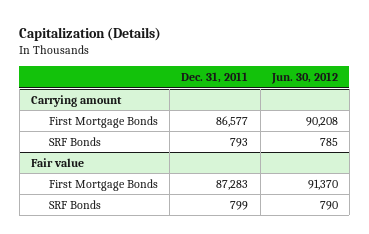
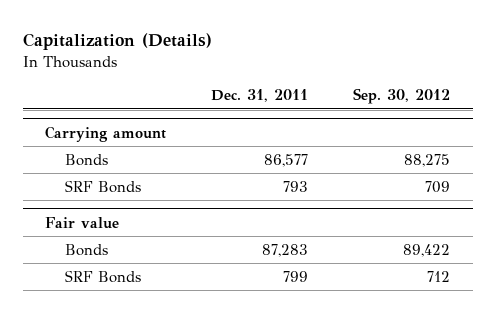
[270,71,338,84] Jun. 30, 2012 -> none
none -> [353,88,451,105] Sep. 30, 2012
[49,115,159,128] First Mortgage Bonds -> [64,153,108,166] Bonds
[49,178,159,191] First Mortgage Bonds -> [64,243,108,256] Bonds

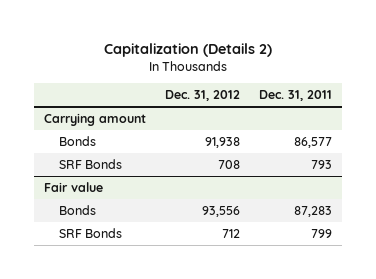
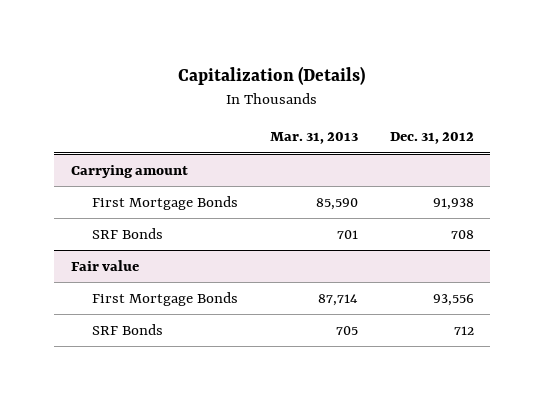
[103,42,272,57] Capitalization (Details 2) -> [178,65,366,85] Capitalization (Details)
[259,90,333,102] Dec. 31, 2011 -> none
none -> [269,132,358,145] Mar. 31, 2013
[58,135,96,146] Bonds -> [91,195,238,210] First Mortgage Bonds
[58,204,96,215] Bonds -> [91,291,238,306] First Mortgage Bonds

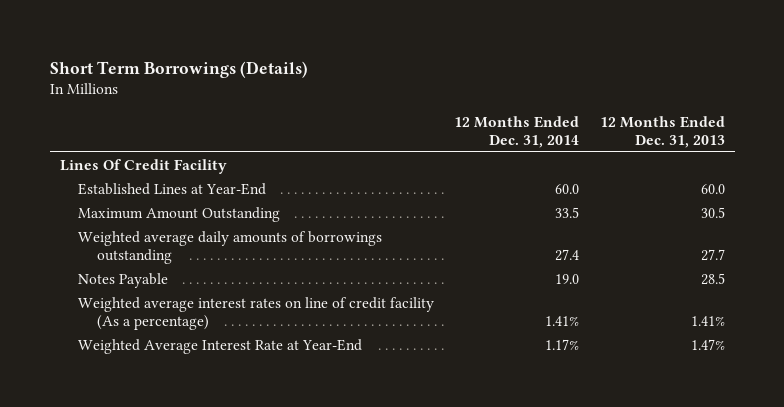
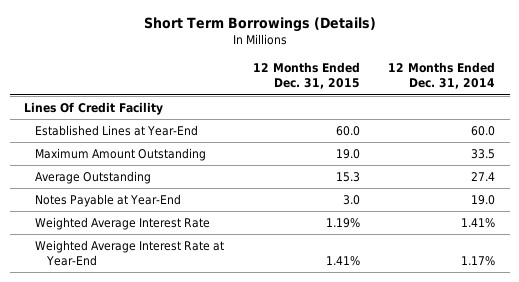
[599,115,725,148] 12 Months Ended Dec. 31, 2013 -> none
none -> [252,61,360,90] 12 Months Ended Dec. 31, 2015
[78,230,383,265] Weighted average daily amounts of borrowings outstanding -> [35,170,152,184] Average Outstanding
[78,272,169,288] Notes Payable -> [35,193,182,207] Notes Payable at Year-End
[78,296,435,331] Weighted average interest rates on line of credit facility (As a percentage) -> [35,216,211,230] Weighted Average Interest Rate

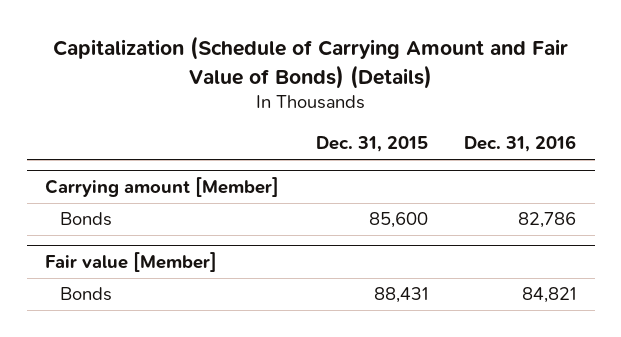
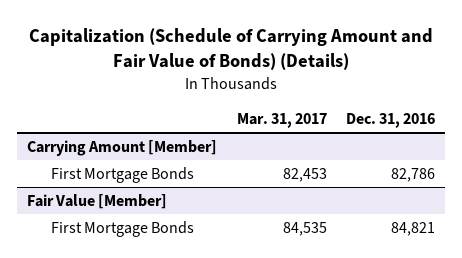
[315,136,428,153] Dec. 31, 2015 -> none
none -> [236,112,327,128] Mar. 31, 2017
[44,177,279,198] Carrying amount [Member] -> [26,139,217,156] Carrying Amount [Member]
[59,212,112,227] Bonds -> [50,166,194,183] First Mortgage Bonds
[44,252,217,273] Fair value [Member] -> [26,193,167,209] Fair Value [Member]
[59,287,112,302] Bonds -> [50,220,194,237] First Mortgage Bonds

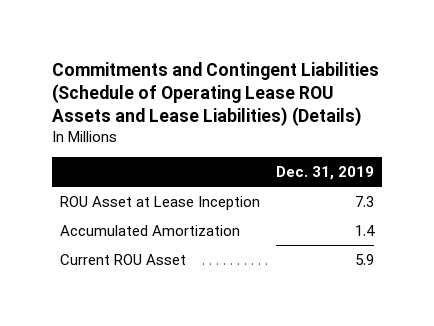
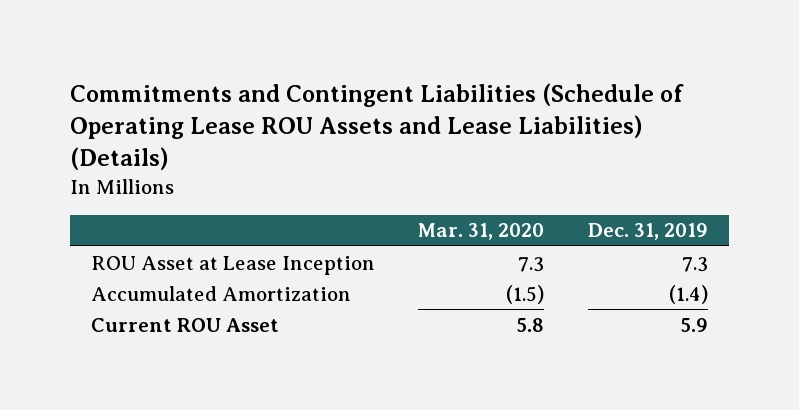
none -> [418,223,545,241] Mar. 31, 2020
[354,224,375,236] 1.4 -> [668,284,708,304] (1.4)

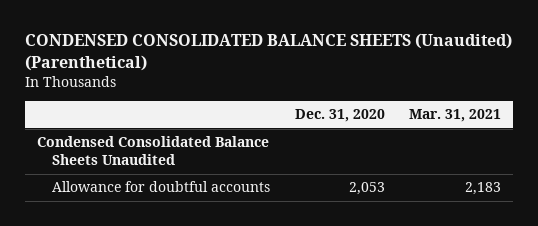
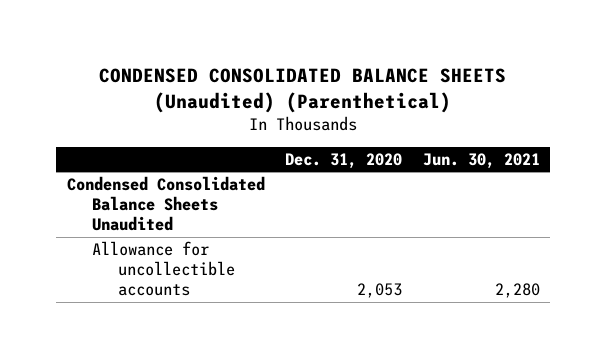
[409,109,502,123] Mar. 31, 2021 -> none
none -> [422,152,540,169] Jun. 30, 2021
[52,181,271,193] Allowance for doubtful accounts -> [92,241,235,297] Allowance for uncollectible accounts

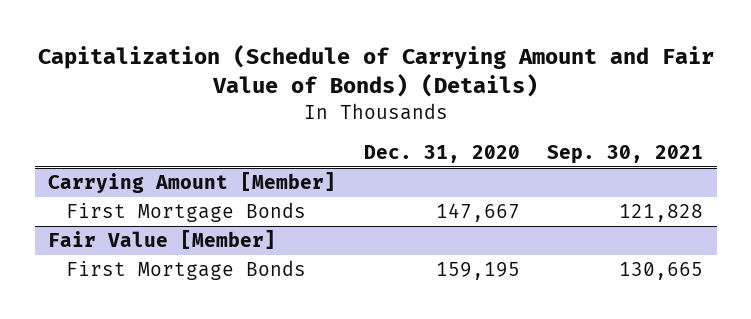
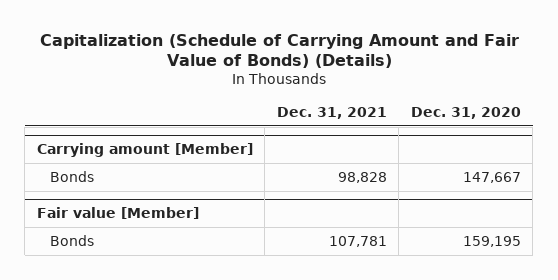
[546,144,703,164] Sep. 30, 2021 -> none
none -> [276,106,387,119] Dec. 31, 2021
[48,172,337,194] Carrying Amount [Member] -> [36,143,253,158] Carrying amount [Member]
[65,202,306,223] First Mortgage Bonds -> [50,170,95,182] Bonds
[48,230,277,250] Fair Value [Member] -> [36,207,199,220] Fair value [Member]
[65,260,306,281] First Mortgage Bonds -> [50,234,95,246] Bonds

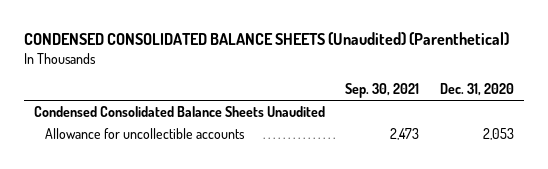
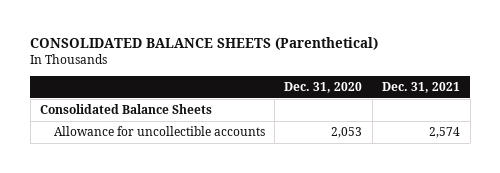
[23,32,509,46] CONDENSED CONSOLIDATED BALANCE SHEETS (Unaudited) (Parenthetical) -> [30,37,379,51] CONSOLIDATED BALANCE SHEETS (Parenthetical)
[345,83,420,99] Sep. 30, 2021 -> none
none -> [382,82,461,94] Dec. 31, 2021
[33,106,325,118] Condensed Consolidated Balance Sheets Unaudited -> [40,104,213,115] Consolidated Balance Sheets

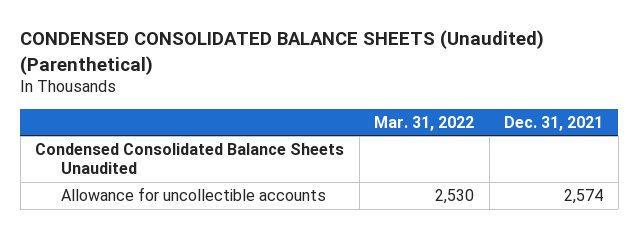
[30,37,379,51] CONSOLIDATED BALANCE SHEETS (Parenthetical) -> [20,30,545,75] CONDENSED CONSOLIDATED BALANCE SHEETS (Unaudited) (Parenthetical)
[284,82,363,94] Dec. 31, 2020 -> none
none -> [374,115,475,131] Mar. 31, 2022
[40,104,213,115] Consolidated Balance Sheets -> [35,143,345,175] Condensed Consolidated Balance Sheets Unaudited

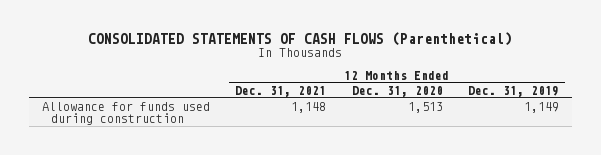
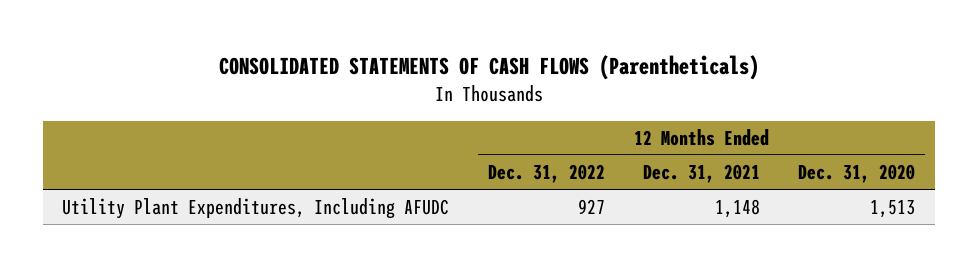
[88,32,513,47] CONSOLIDATED STATEMENTS OF CASH FLOWS (Parenthetical) -> [218,55,759,81] CONSOLIDATED STATEMENTS OF CASH FLOWS (Parentheticals)
[468,85,560,97] Dec. 31, 2019 -> none
none -> [487,164,605,184] Dec. 31, 2022
[41,102,210,125] Allowance for funds used during construction -> [62,198,450,220] Utility Plant Expenditures, Including AFUDC

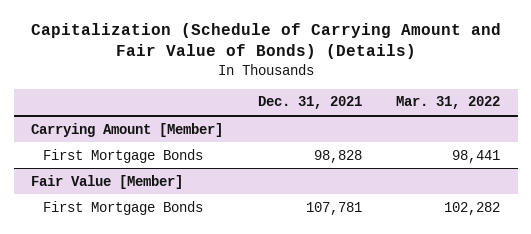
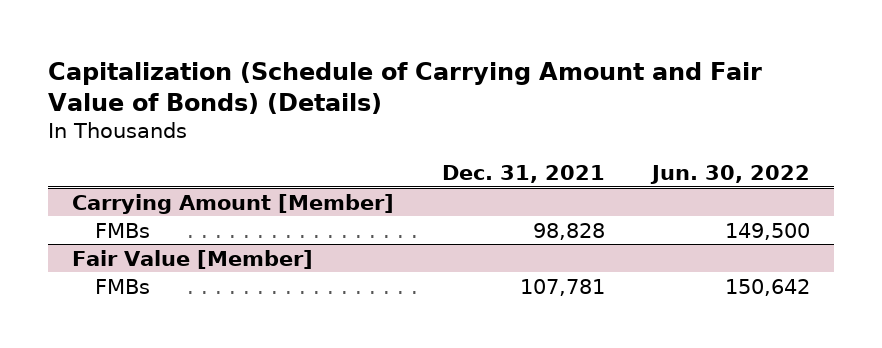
[396,96,501,110] Mar. 31, 2022 -> none
none -> [650,165,811,185] Jun. 30, 2022
[43,148,204,163] First Mortgage Bonds -> [94,222,150,238] FMBs
[43,200,204,215] First Mortgage Bonds -> [94,278,150,294] FMBs

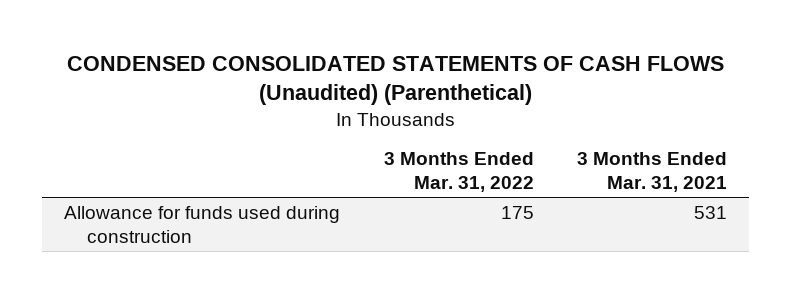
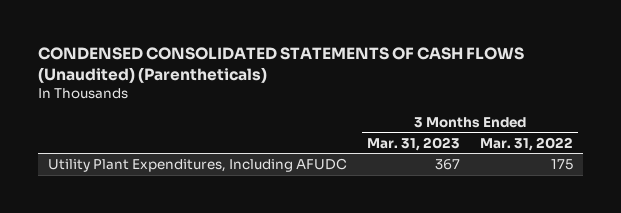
[66,56,724,106] CONDENSED CONSOLIDATED STATEMENTS OF CASH FLOWS (Unaudited) (Parenthetical) -> [37,46,524,83] CONDENSED CONSOLIDATED STATEMENTS OF CASH FLOWS (Unaudited) (Parentheticals)
[577,152,728,193] 3 Months Ended Mar. 31, 2021 -> none
none -> [366,136,460,151] Mar. 31, 2023
[63,206,340,243] Allowance for funds used during construction -> [47,158,347,173] Utility Plant Expenditures, Including AFUDC

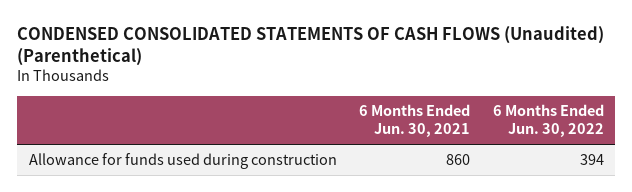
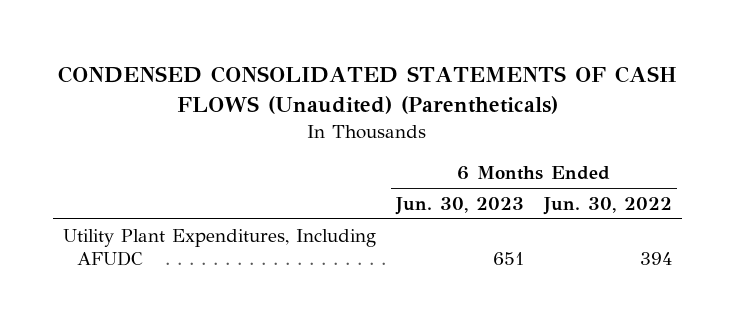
[17,25,605,66] CONDENSED CONSOLIDATED STATEMENTS OF CASH FLOWS (Unaudited) (Parenthetical) -> [58,66,677,115] CONDENSED CONSOLIDATED STATEMENTS OF CASH FLOWS (Unaudited) (Parentheticals)
[359,103,471,138] 6 Months Ended Jun. 30, 2021 -> none
none -> [394,197,524,216] Jun. 30, 2023
[28,153,337,170] Allowance for funds used during construction -> [62,228,376,266] Utility Plant Expenditures, Including AFUDC

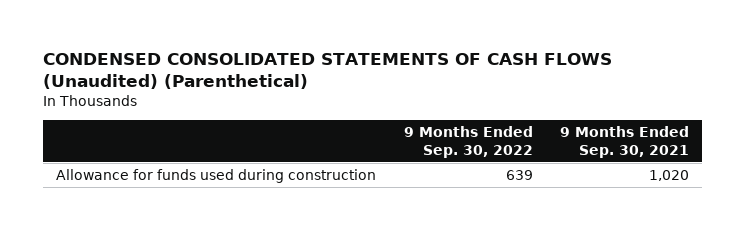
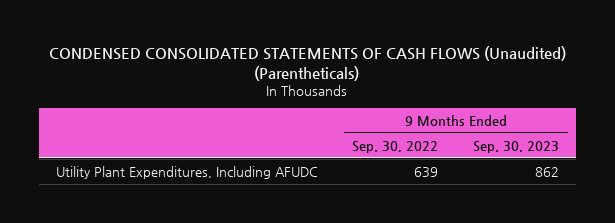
[42,52,612,89] CONDENSED CONSOLIDATED STATEMENTS OF CASH FLOWS (Unaudited) (Parenthetical) -> [49,46,567,82] CONDENSED CONSOLIDATED STATEMENTS OF CASH FLOWS (Unaudited) (Parentheticals)
[559,126,689,158] 9 Months Ended Sep. 30, 2021 -> none
none -> [472,140,559,153] Sep. 30, 2023
[56,169,377,184] Allowance for funds used during construction -> [55,165,318,179] Utility Plant Expenditures, Including AFUDC

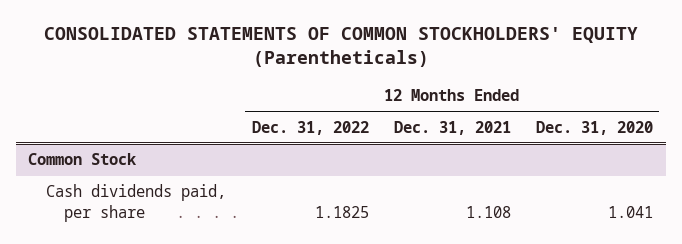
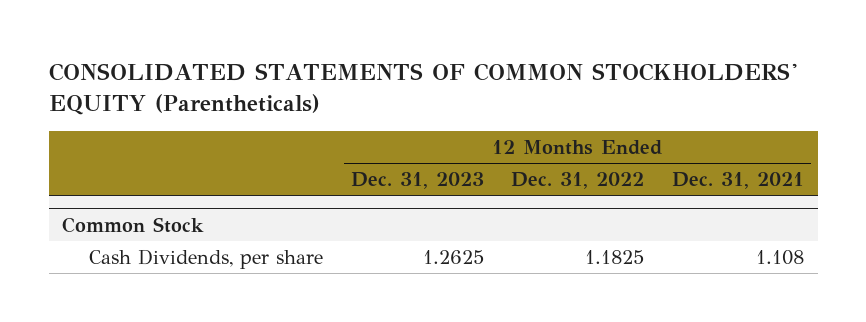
[536,120,654,135] Dec. 31, 2020 -> none
none -> [350,172,484,190] Dec. 31, 2023
[46,184,227,222] Cash dividends paid, per share -> [88,249,323,270] Cash Dividends, per share

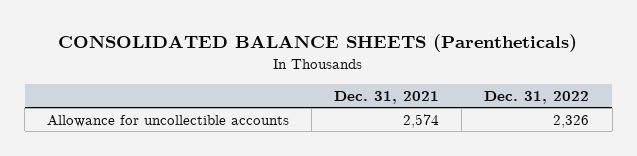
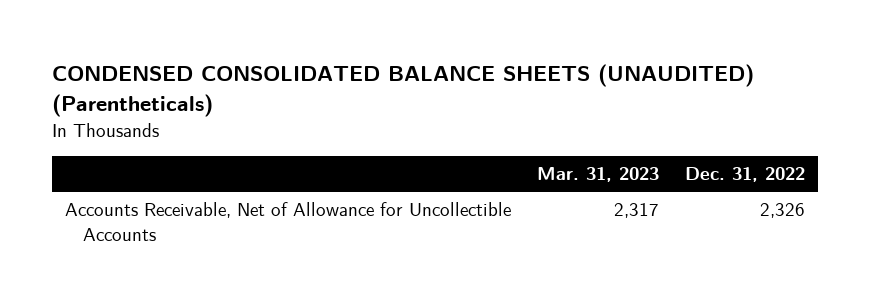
[58,34,578,53] CONSOLIDATED BALANCE SHEETS (Parentheticals) -> [51,64,754,118] CONDENSED CONSOLIDATED BALANCE SHEETS (UNAUDITED) (Parentheticals)
[334,91,440,105] Dec. 31, 2021 -> none
none -> [536,167,659,183] Mar. 31, 2023
[47,114,290,127] Allowance for uncollectible accounts -> [64,202,511,242] Accounts Receivable, Net of Allowance for Uncollectible Accounts

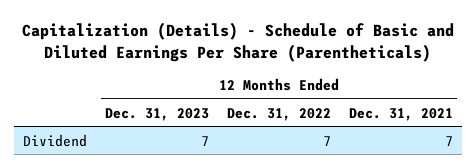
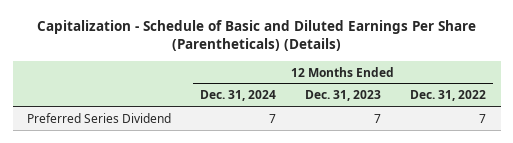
[22,22,455,62] Capitalization (Details) - Schedule of Basic and Diluted Earnings Per Share (Parentheticals) -> [36,19,476,52] Capitalization - Schedule of Basic and Diluted Earnings Per Share (Parentheticals) (Details)
[348,107,453,121] Dec. 31, 2021 -> none
none -> [200,90,277,102] Dec. 31, 2024
[23,133,88,147] Dividend -> [27,112,172,123] Preferred Series Dividend

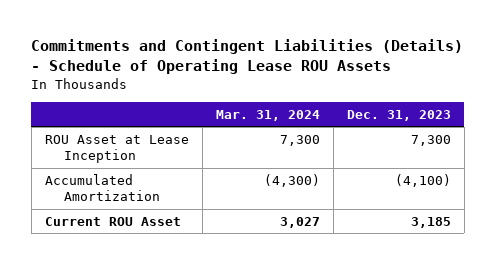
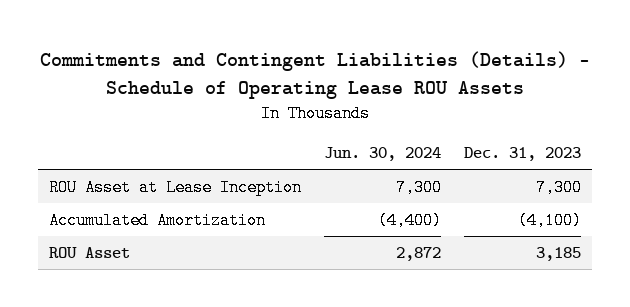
[215,109,320,121] Mar. 31, 2024 -> none
none -> [324,147,442,162] Jun. 30, 2024
[44,216,181,226] Current ROU Asset -> [49,247,131,259] ROU Asset

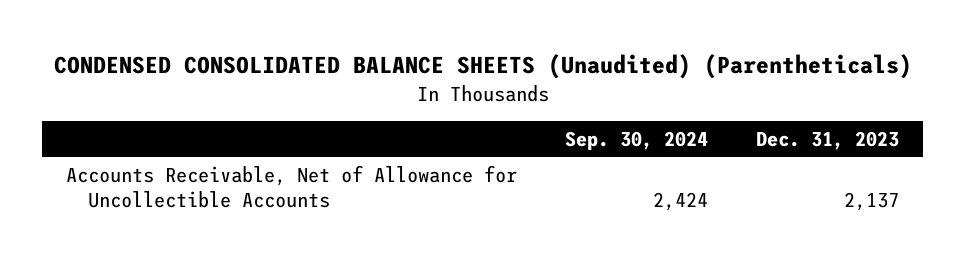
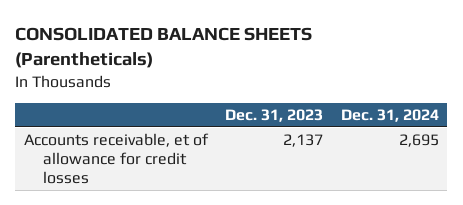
[53,54,912,80] CONDENSED CONSOLIDATED BALANCE SHEETS (Unaudited) (Parentheticals) -> [15,27,313,69] CONSOLIDATED BALANCE SHEETS (Parentheticals)
[565,130,709,150] Sep. 30, 2024 -> none
none -> [340,109,439,123] Dec. 31, 2024
[66,164,518,208] Accounts Receivable, Net of Allowance for Uncollectible Accounts -> [23,132,209,185] Accounts receivable, et of allowance for credit losses

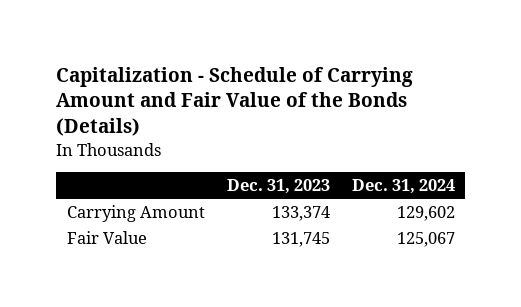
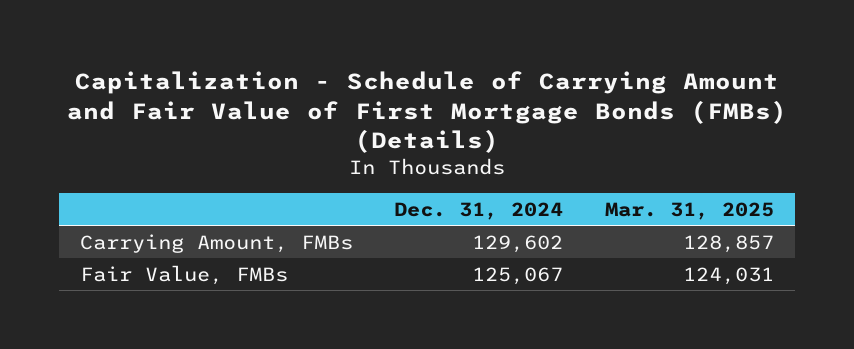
[55,66,413,137] Capitalization - Schedule of Carrying Amount and Fair Value of the Bonds (Details) -> [66,70,787,154] Capitalization - Schedule of Carrying Amount and Fair Value of First Mortgage Bonds (FMBs) (Details)
[226,179,330,195] Dec. 31, 2023 -> none
none -> [604,201,774,220] Mar. 31, 2025
[66,204,205,222] Carrying Amount -> [80,233,354,253] Carrying Amount, FMBs
[66,230,147,244] Fair Value -> [80,264,289,285] Fair Value, FMBs

